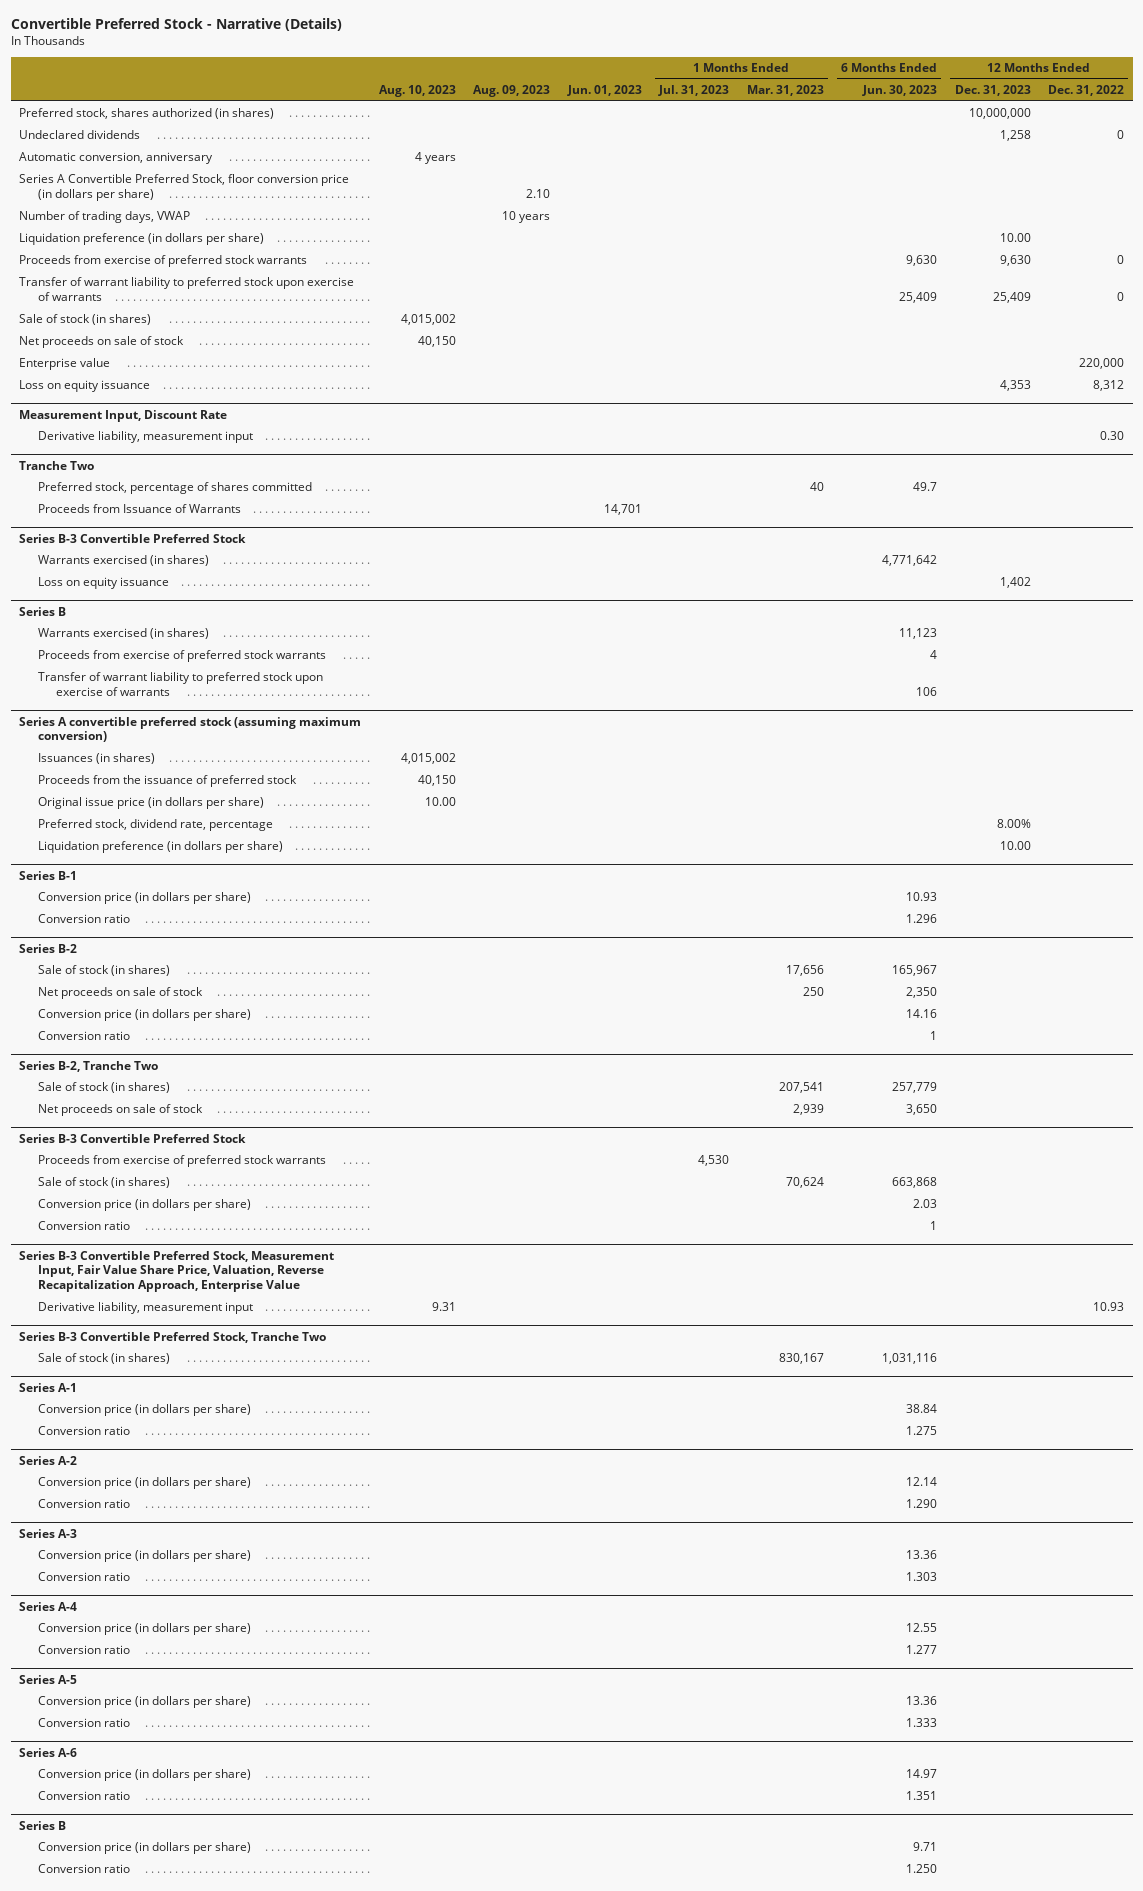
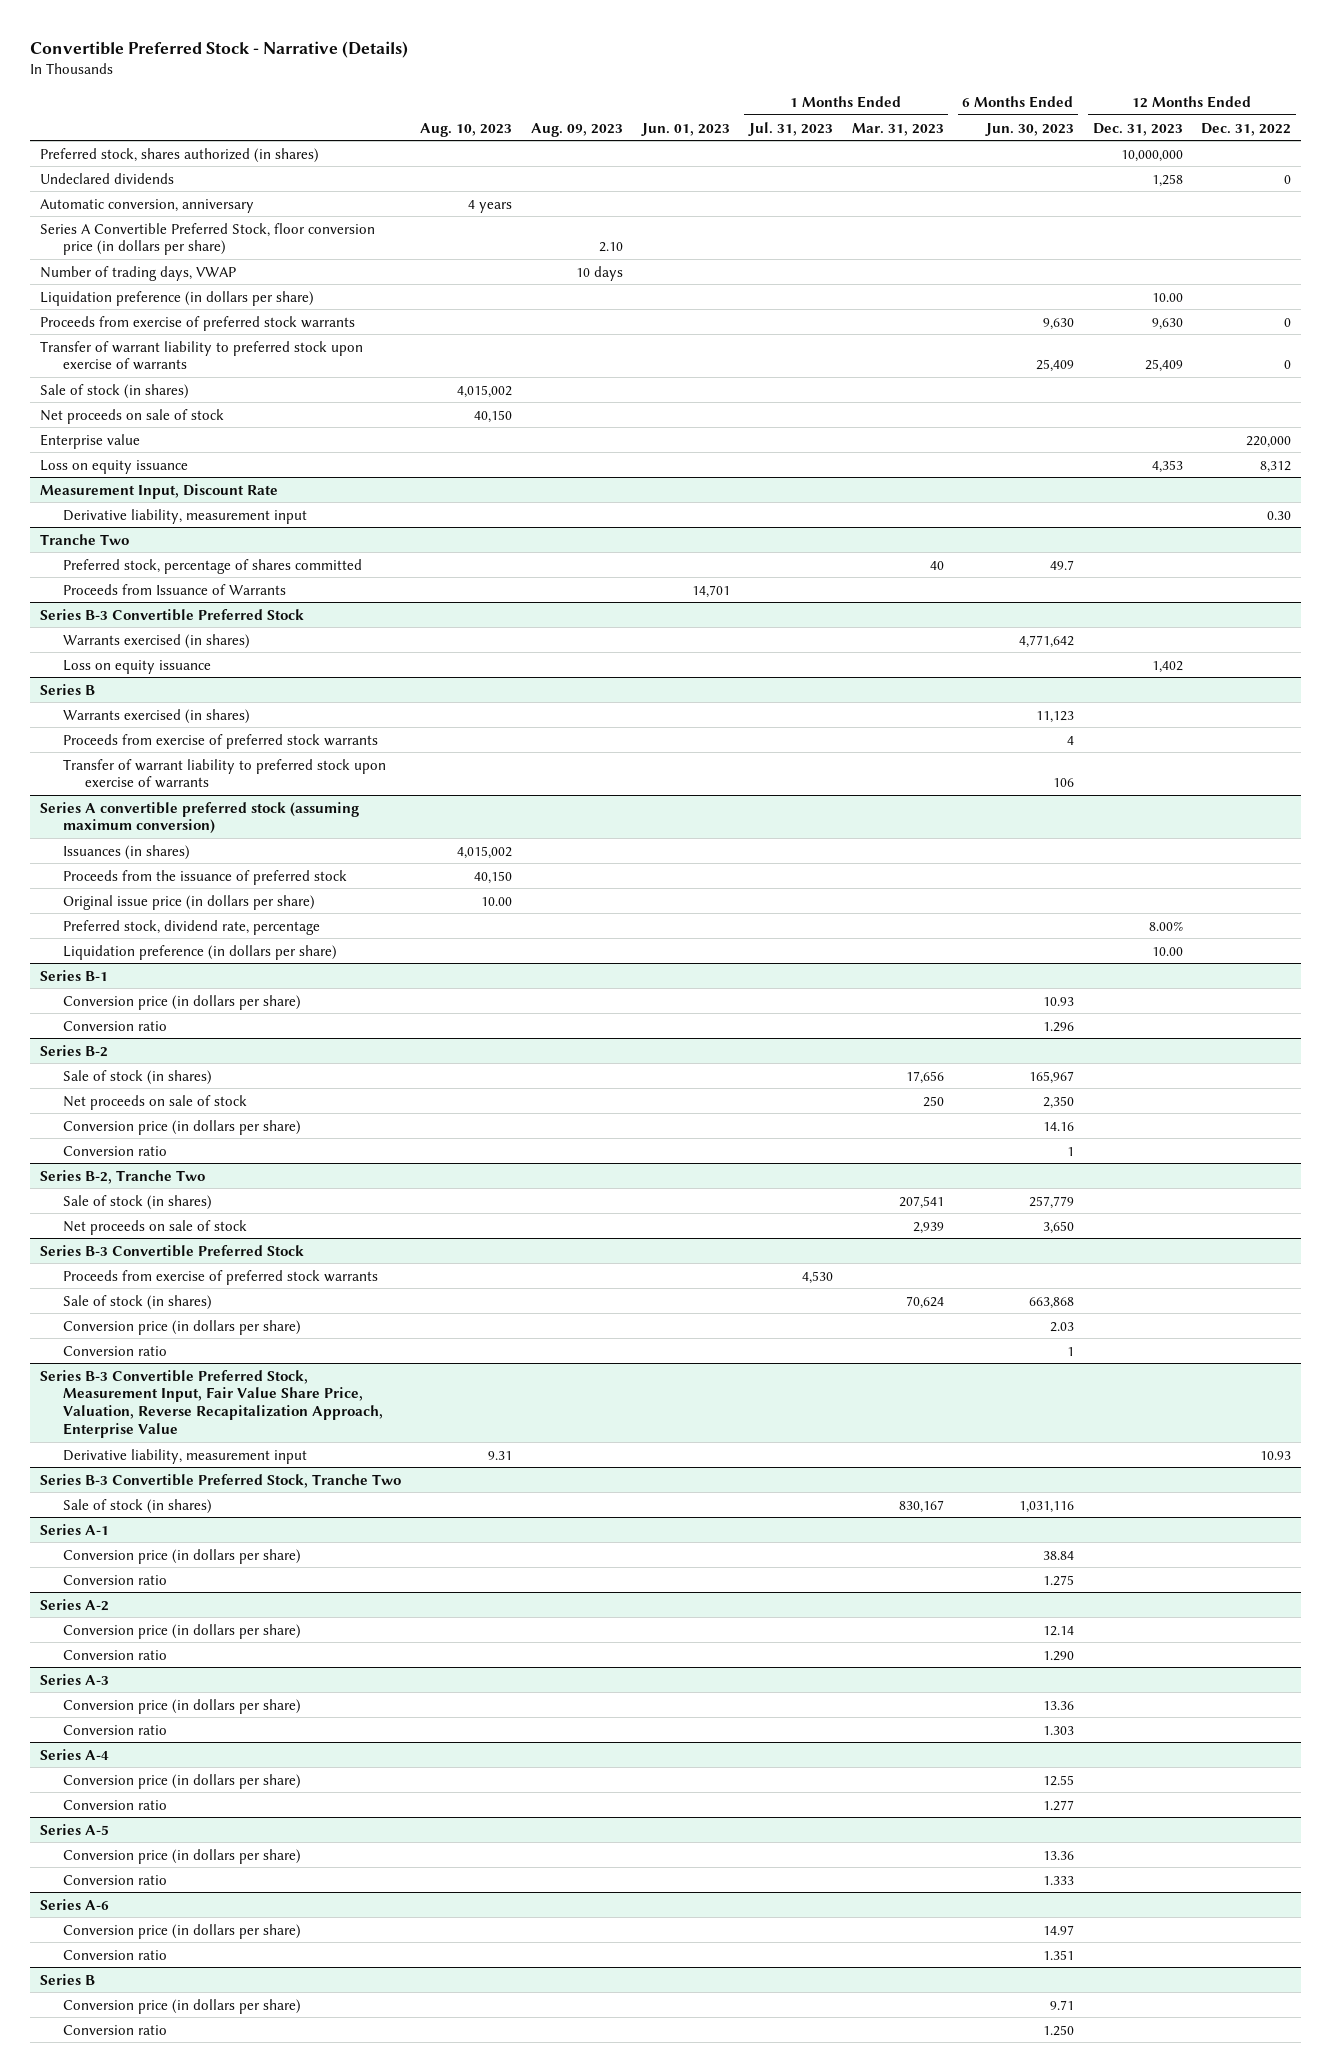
[502,211,551,224] 10 years -> [575,265,623,281] 10 days

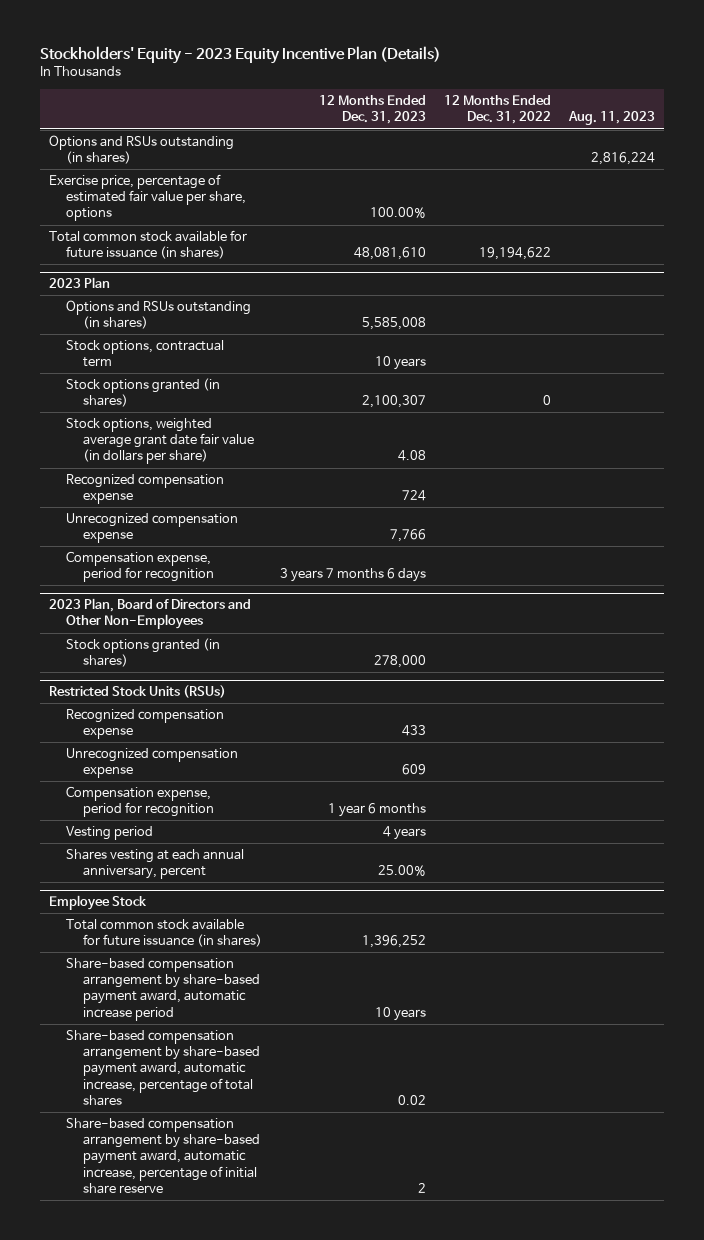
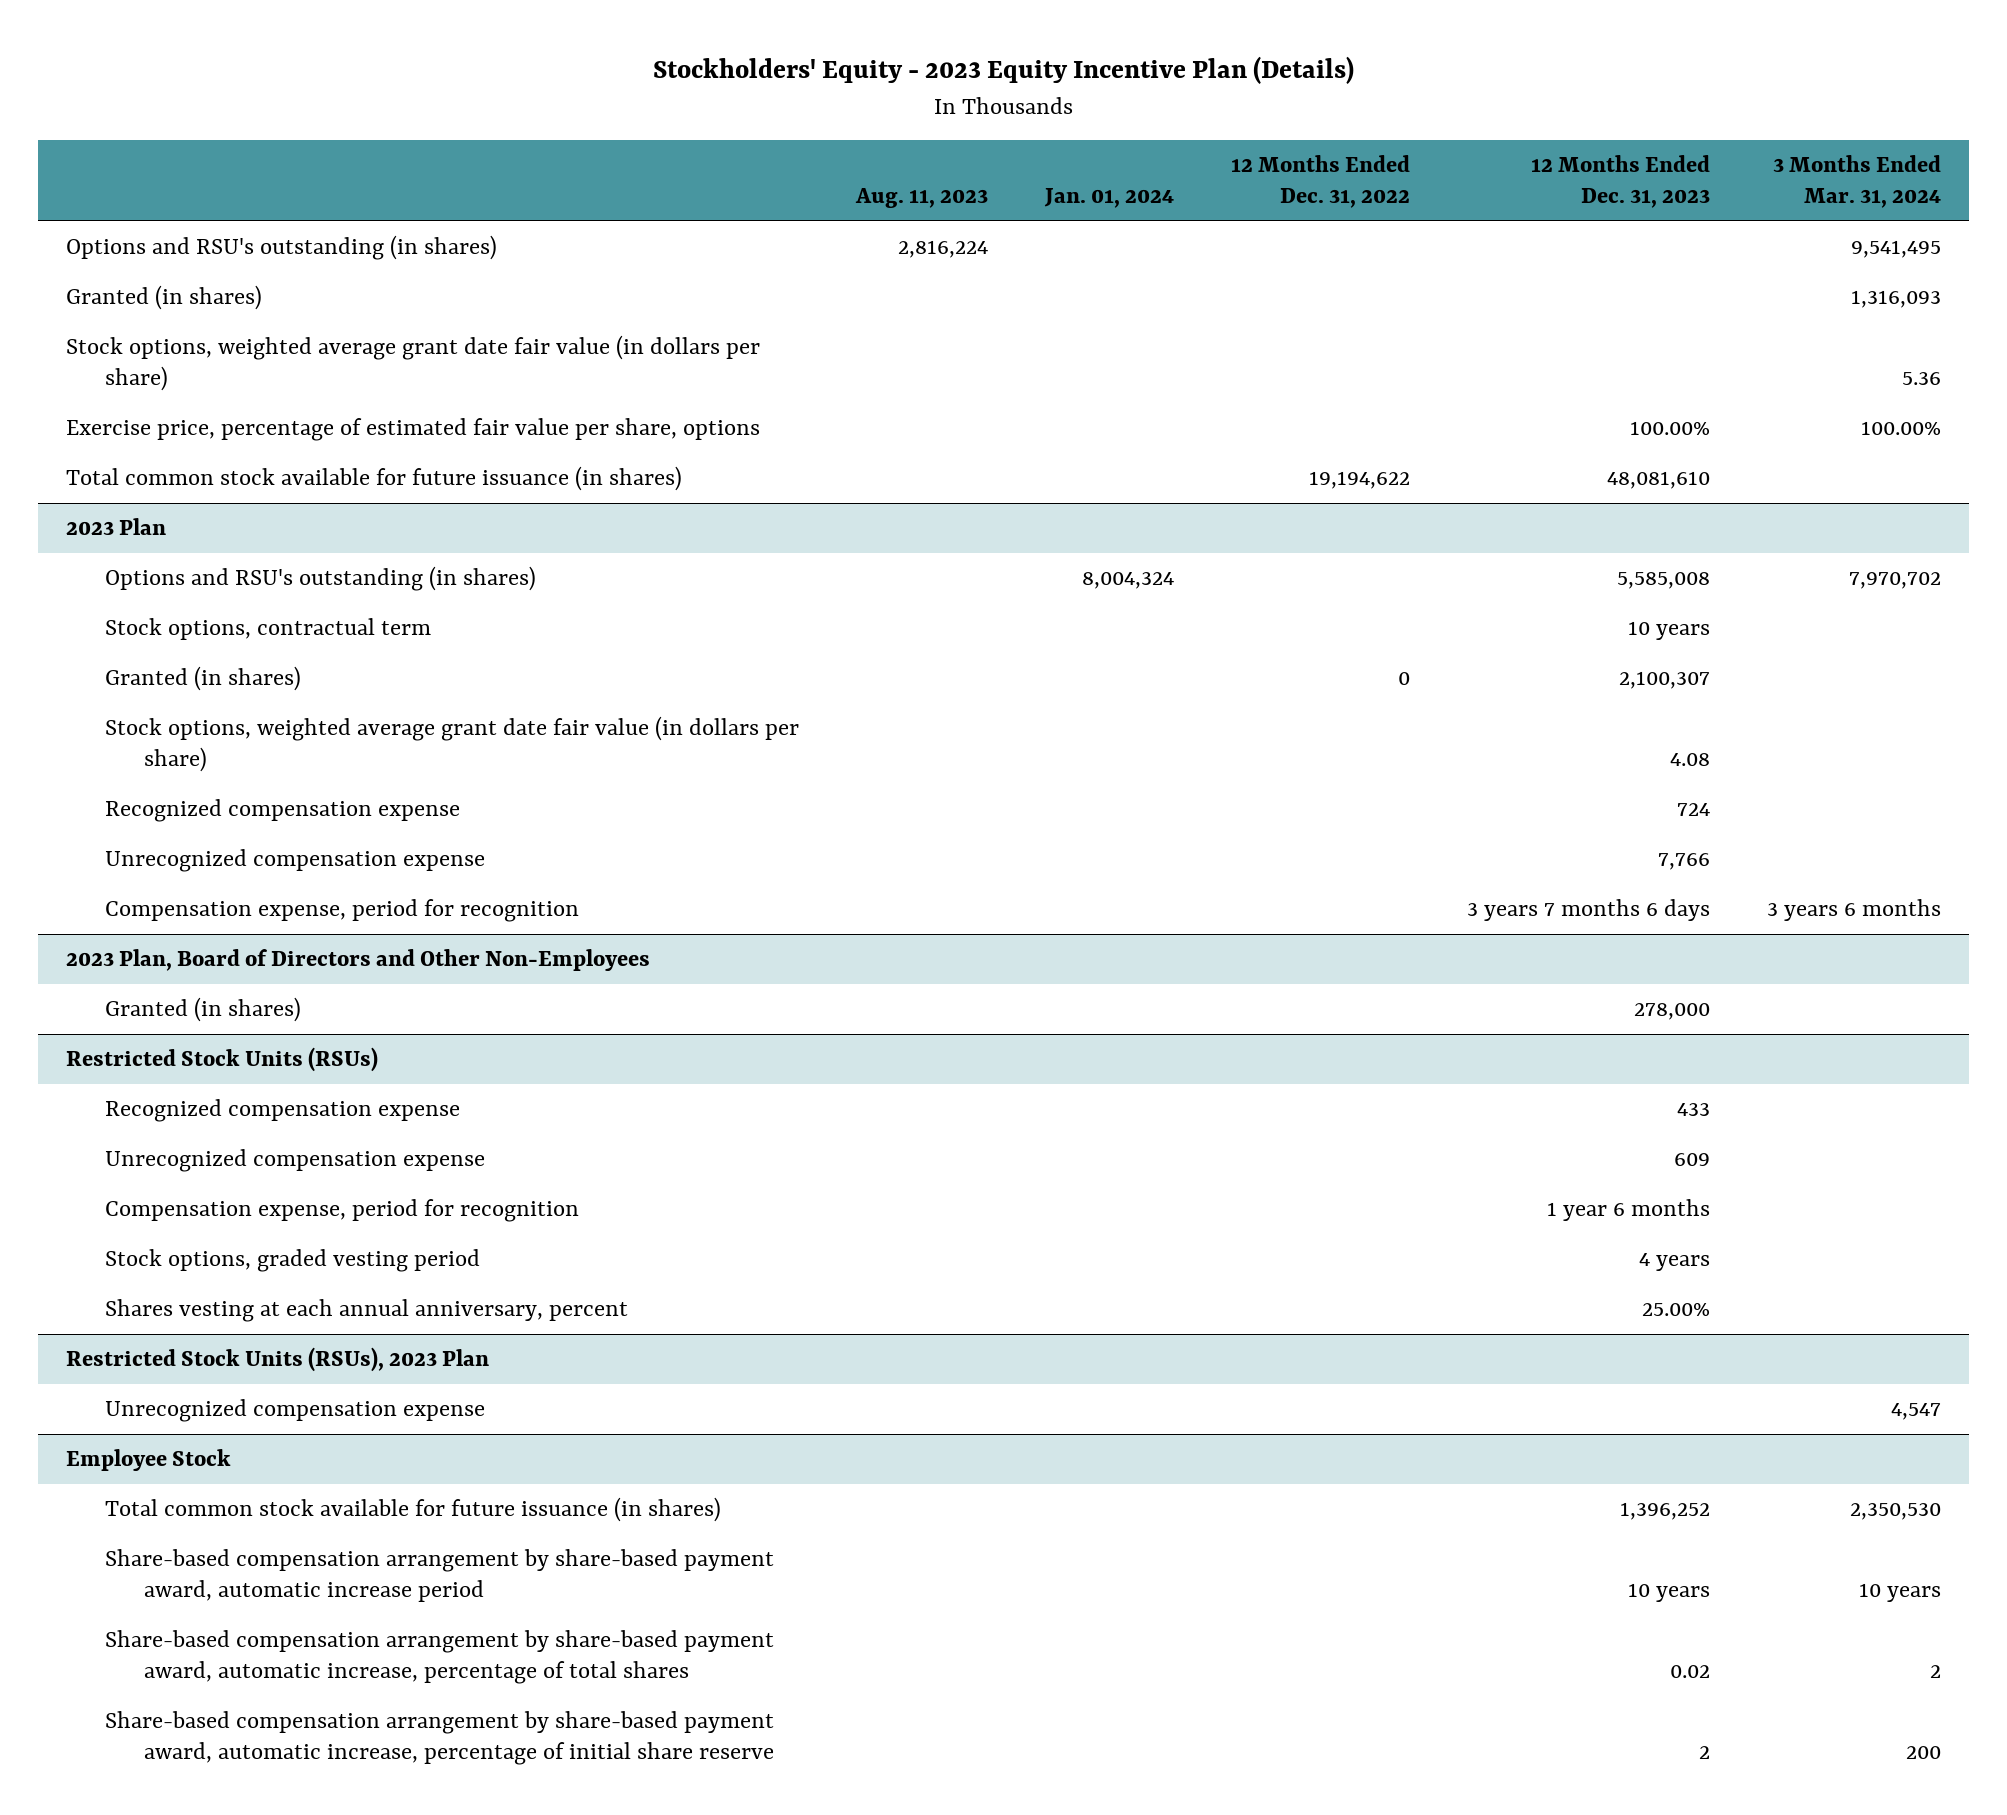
none -> [1043,188,1174,209] Jan. 01, 2024
none -> [1772,155,1941,209] 3 Months Ended Mar. 31, 2024
[48,135,234,165] Options and RSUs outstanding (in shares) -> [66,235,498,261] Options and RSU's outstanding (in shares)
none -> [66,285,263,311] Granted (in shares)
none -> [66,335,761,392] Stock options, weighted average grant date fair value (in dollars per share)
[65,300,251,330] Options and RSUs outstanding (in shares) -> [104,566,536,592] Options and RSU's outstanding (in shares)
[65,378,220,408] Stock options granted (in shares) -> [104,666,301,692] Granted (in shares)
[65,638,220,668] Stock options granted (in shares) -> [104,997,301,1023] Granted (in shares)
[65,826,153,841] Vesting period -> [104,1249,480,1273] Stock options, graded vesting period
none -> [66,1347,490,1373] Restricted Stock Units (RSUs), 2023 Plan
none -> [104,1399,485,1423] Unrecognized compensation expense

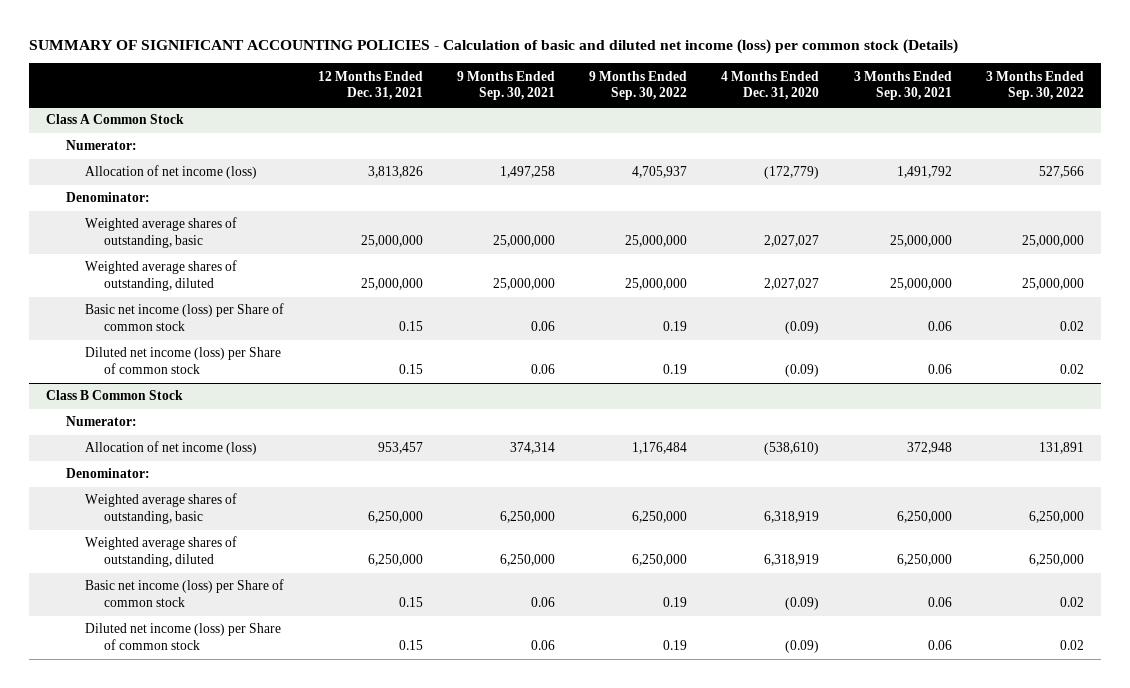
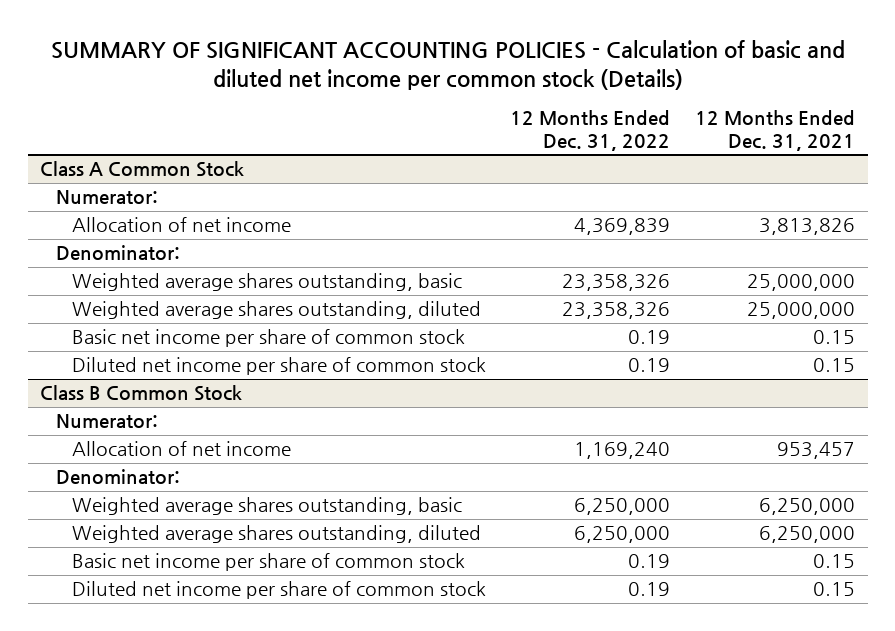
[29,38,959,54] SUMMARY OF SIGNIFICANT ACCOUNTING POLICIES - Calculation of basic and diluted net income (loss) per common stock (Details) -> [50,39,845,90] SUMMARY OF SIGNIFICANT ACCOUNTING POLICIES - Calculation of basic and diluted net income per common stock (Details)
[457,70,556,101] 9 Months Ended Sep. 30, 2021 -> none
[589,70,688,101] 9 Months Ended Sep. 30, 2022 -> none
[721,70,820,101] 4 Months Ended Dec. 31, 2020 -> none
[853,70,952,101] 3 Months Ended Sep. 30, 2021 -> none
[985,70,1084,101] 3 Months Ended Sep. 30, 2022 -> none
none -> [510,110,671,151] 12 Months Ended Dec. 31, 2022
[84,165,257,180] Allocation of net income (loss) -> [71,217,291,233] Allocation of net income
[84,217,237,249] Weighted average shares of outstanding, basic -> [71,273,462,292] Weighted average shares outstanding, basic
[84,260,237,292] Weighted average shares of outstanding, diluted -> [71,301,481,320] Weighted average shares outstanding, diluted
[84,303,284,332] Basic net income (loss) per Share of common stock -> [71,329,465,348] Basic net income per share of common stock
[84,347,281,375] Diluted net income (loss) per Share of common stock -> [71,357,486,376] Diluted net income per share of common stock
[84,441,257,456] Allocation of net income (loss) -> [71,441,291,457] Allocation of net income
[84,493,237,525] Weighted average shares of outstanding, basic -> [71,497,462,516] Weighted average shares outstanding, basic
[84,536,237,568] Weighted average shares of outstanding, diluted -> [71,525,481,544] Weighted average shares outstanding, diluted
[84,579,284,608] Basic net income (loss) per Share of common stock -> [71,553,465,572] Basic net income per share of common stock
[84,623,281,651] Diluted net income (loss) per Share of common stock -> [71,581,486,600] Diluted net income per share of common stock

